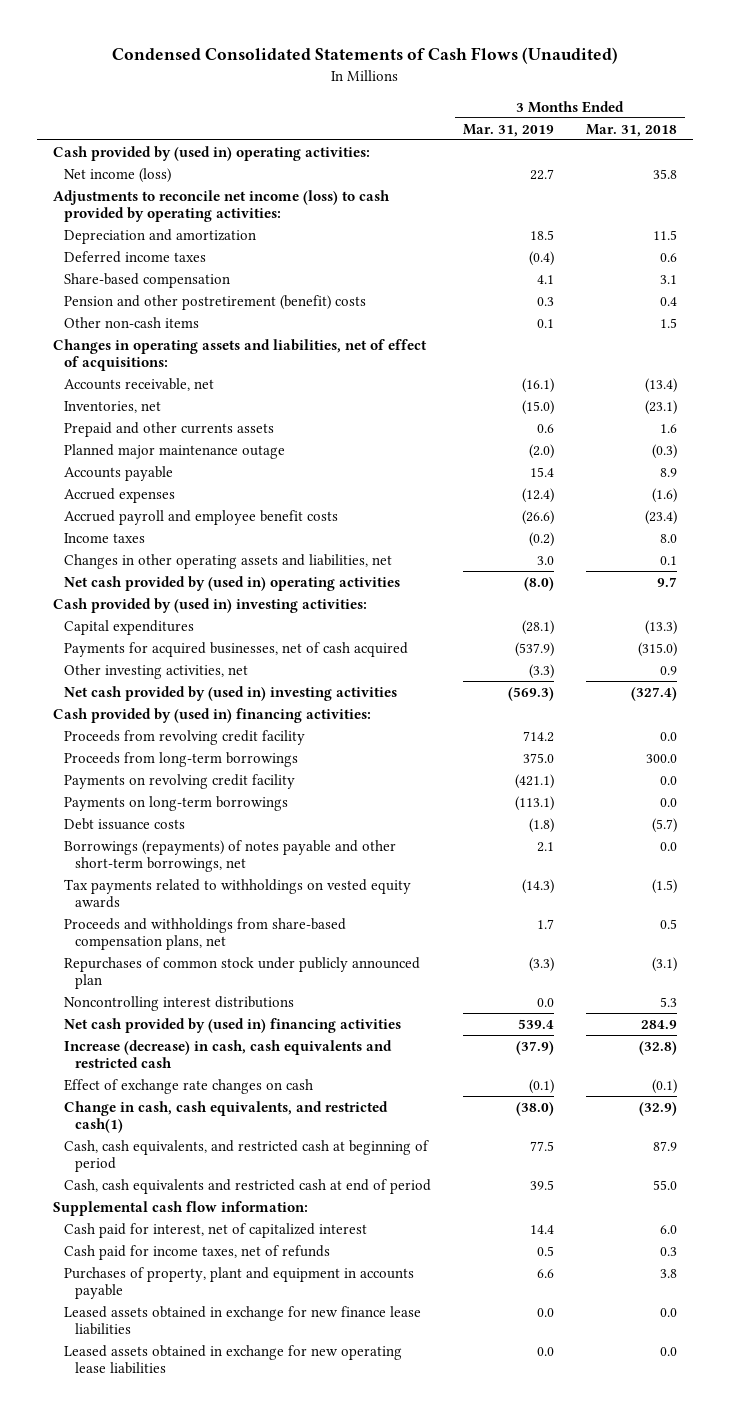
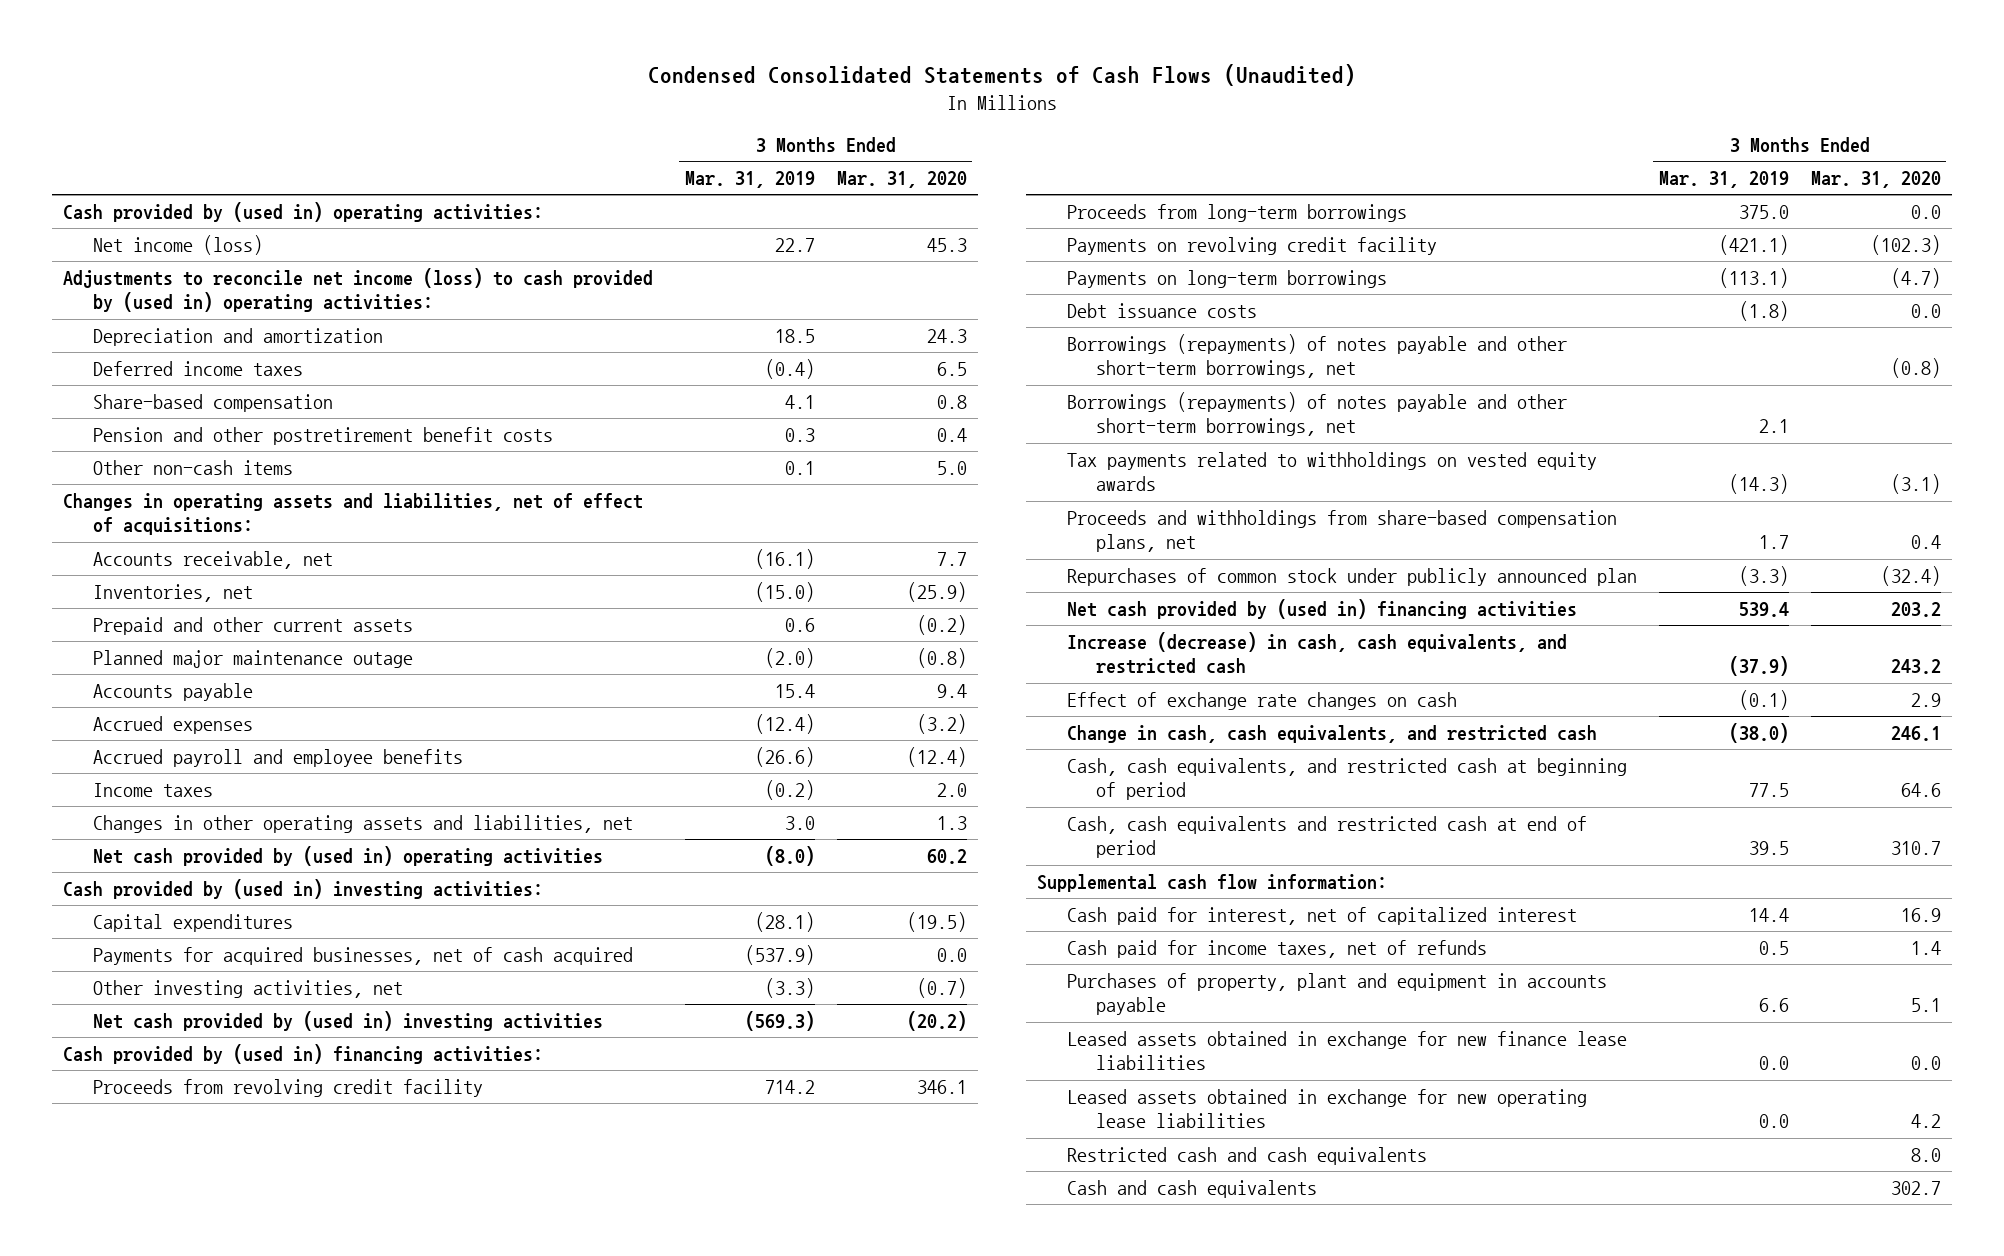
[586,123,678,137] Mar. 31, 2018 -> none
none -> [836,170,967,188] Mar. 31, 2020
[52,189,390,223] Adjustments to reconcile net income (loss) to cash provided by operating activities: -> [63,267,654,313] Adjustments to reconcile net income (loss) to cash provided by (used in) operating activities:
[63,294,366,310] Pension and other postretirement (benefit) costs -> [92,426,553,445] Pension and other postretirement benefit costs
[63,421,274,437] Prepaid and other currents assets -> [92,616,413,635] Prepaid and other current assets
[63,509,338,525] Accrued payroll and employee benefit costs -> [92,748,463,767] Accrued payroll and employee benefits
none -> [1066,333,1567,379] Borrowings (repayments) of notes payable and other short-term borrowings, net
[63,995,294,1011] Noncontrolling interest distributions -> none
[63,1039,392,1069] Increase (decrease) in cash, cash equivalents and restricted cash -> [1066,631,1567,675] Increase (decrease) in cash, cash equivalents, and restricted cash
[63,1100,388,1134] Change in cash, cash equivalents, and restricted cash(1) -> [1066,724,1597,743] Change in cash, cash equivalents, and restricted cash
none -> [1066,1146,1427,1165] Restricted cash and cash equivalents
none -> [1066,1179,1317,1198] Cash and cash equivalents

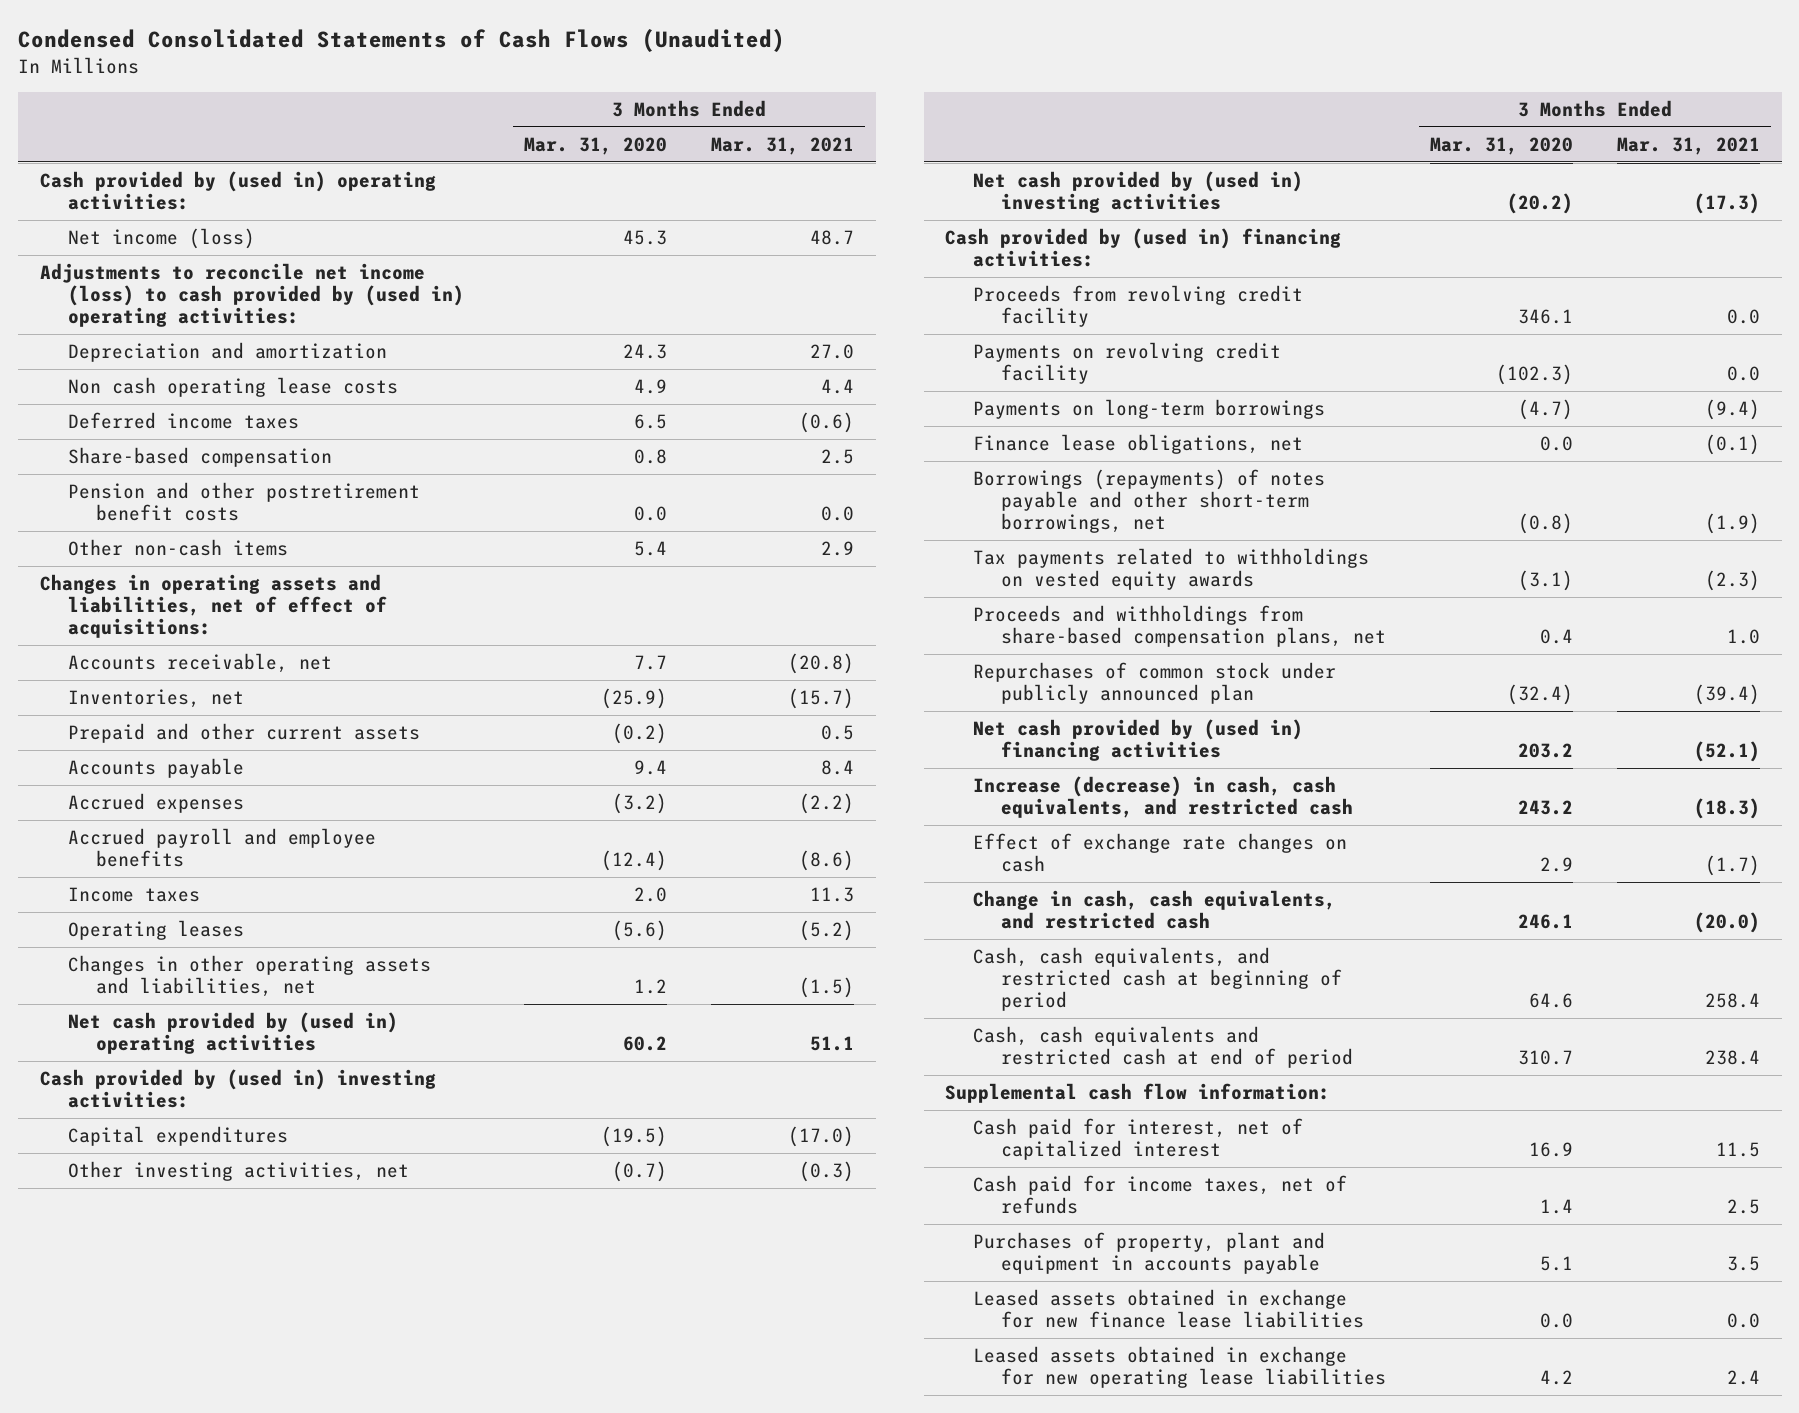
[684,170,815,188] Mar. 31, 2019 -> none
none -> [711,136,855,155] Mar. 31, 2021
none -> [67,377,398,398] Non cash operating lease costs
[936,427,967,442] 0.4 -> [634,505,668,521] 0.0
[936,460,967,475] 5.0 -> [634,541,668,557] 5.4
[92,649,413,668] Planned major maintenance outage -> none
none -> [67,920,244,941] Operating leases
[936,815,967,830] 1.3 -> [634,978,668,994] 1.2
[92,946,633,965] Payments for acquired businesses, net of cash acquired -> none
[1066,203,1407,222] Proceeds from long-term borrowings -> none
[1066,302,1257,318] Debt issuance costs -> none
none -> [973,434,1304,455] Finance lease obligations, net
[1066,391,1567,437] Borrowings (repayments) of notes payable and other short-term borrowings, net -> none
[1066,1146,1427,1165] Restricted cash and cash equivalents -> none
[1066,1179,1317,1198] Cash and cash equivalents -> none

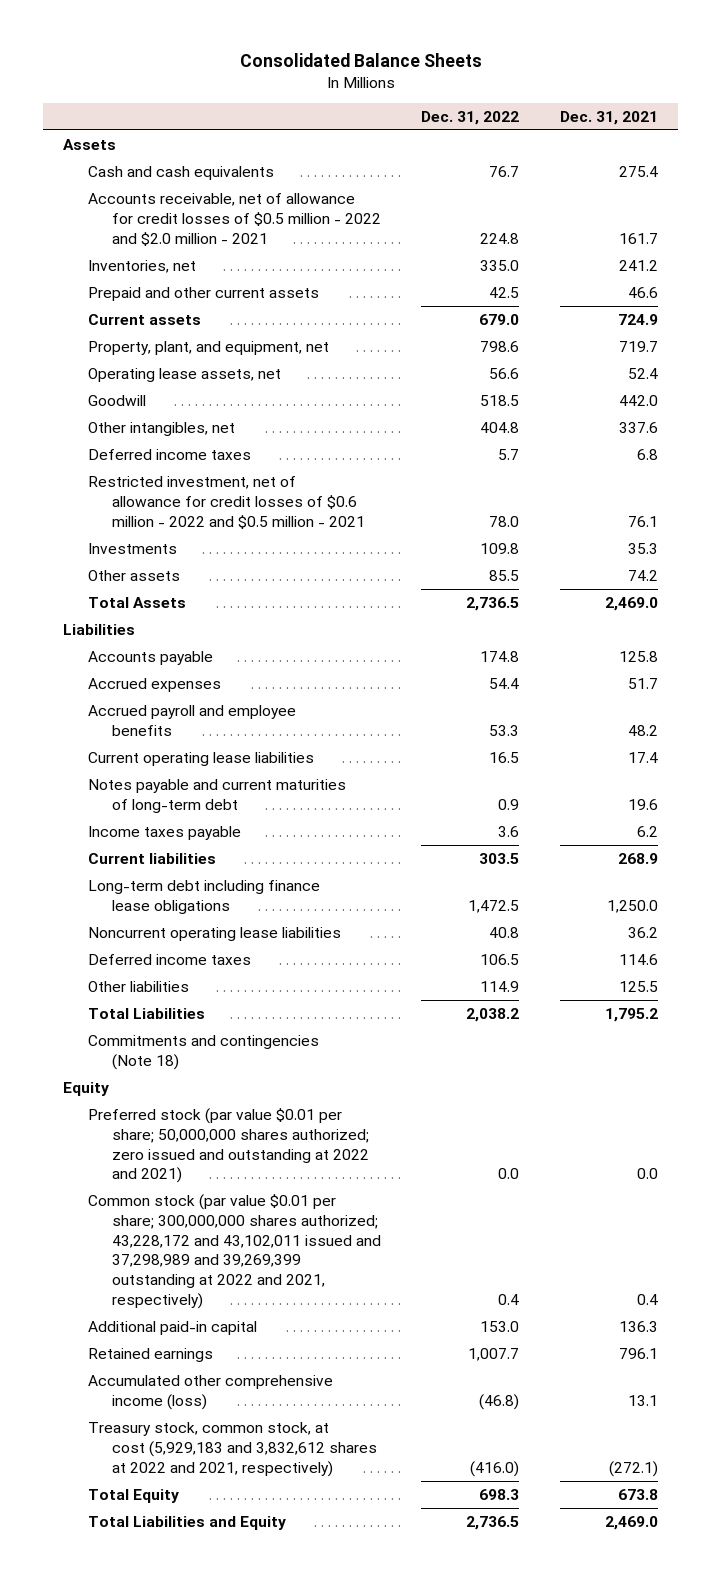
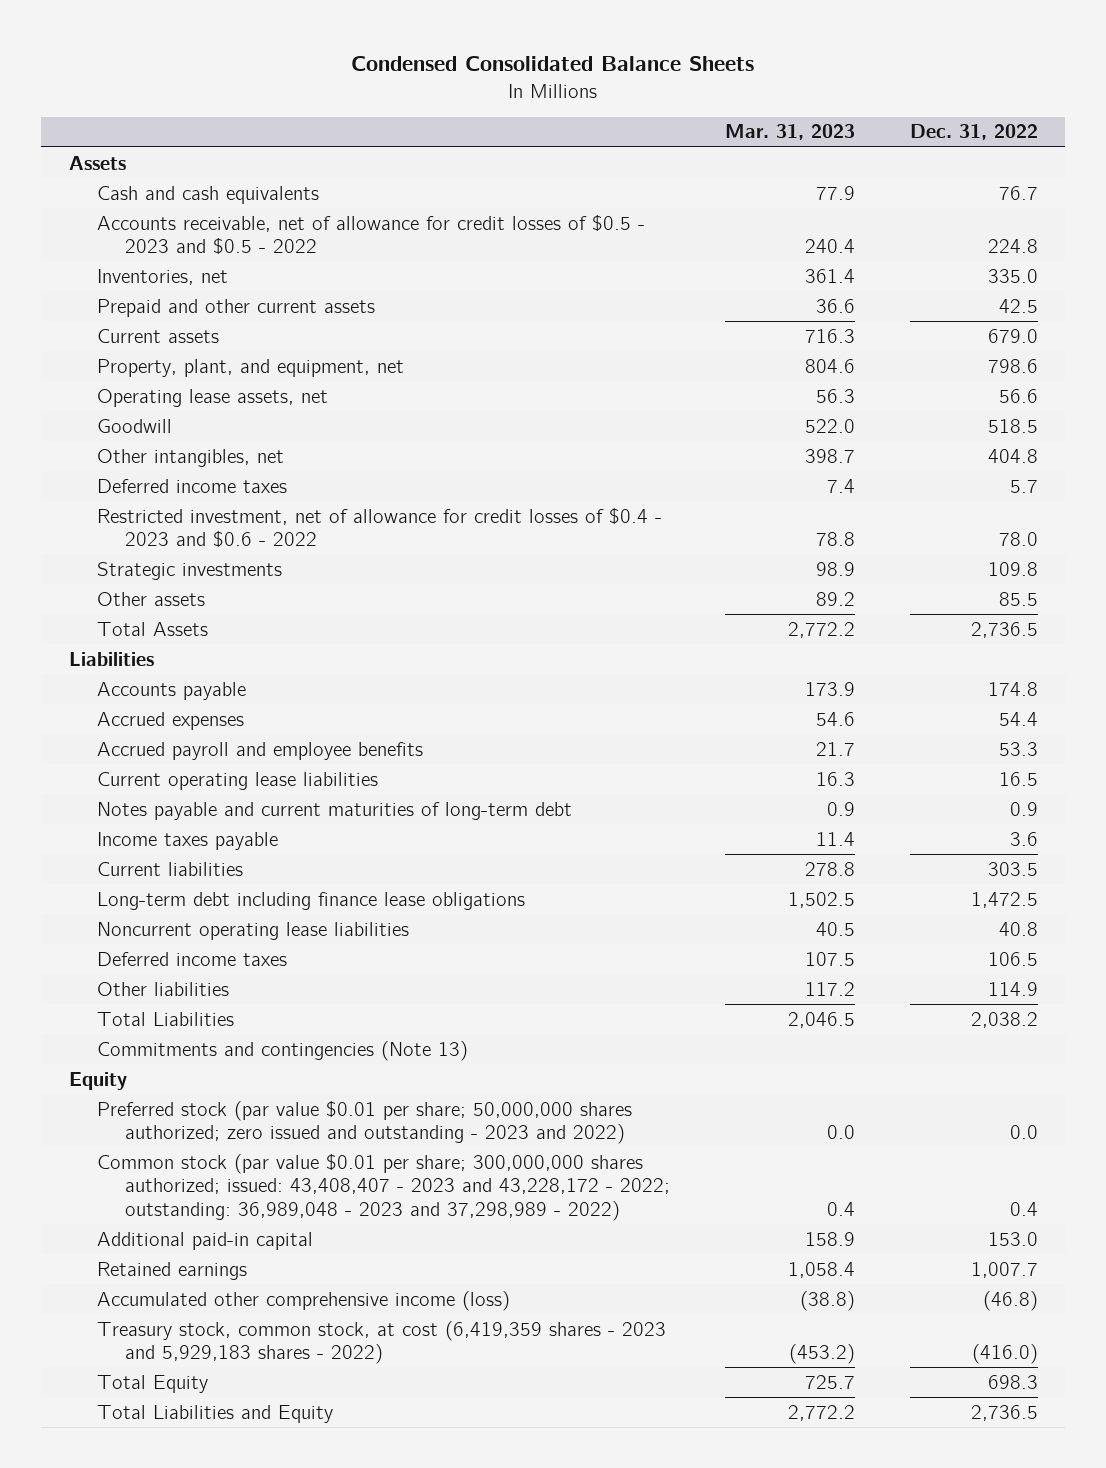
[239,53,482,68] Consolidated Balance Sheets -> [351,56,755,72] Condensed Consolidated Balance Sheets
[559,110,658,125] Dec. 31, 2021 -> none
none -> [725,124,856,141] Mar. 31, 2023
[87,192,382,246] Accounts receivable, net of allowance for credit losses of $0.5 million - 2022 and $2.0 million - 2021 -> [97,214,646,255] Accounts receivable, net of allowance for credit losses of $0.5 - 2023 and $0.5 - 2022
[87,475,366,529] Restricted investment, net of allowance for credit losses of $0.6 million - 2022 and $0.5 million - 2021 -> [97,507,663,548] Restricted investment, net of allowance for credit losses of $0.4 - 2023 and $0.6 - 2022
[87,542,177,554] Investments -> [97,561,283,580] Strategic investments
[87,1034,319,1070] Commitments and contingencies (Note 18) -> [97,1040,469,1061] Commitments and contingencies (Note 13)
[87,1107,370,1184] Preferred stock (par value $0.01 per share; 50,000,000 shares authorized; zero issued and outstanding at 2022 and 2021) -> [97,1100,633,1145] Preferred stock (par value $0.01 per share; 50,000,000 shares authorized; zero issued and outstanding - 2023 and 2022)
[87,1193,382,1309] Common stock (par value $0.01 per share; 300,000,000 shares authorized; 43,228,172 and 43,102,011 issued and 37,298,989 and 39,269,399 outstanding at 2022 and 2021, respectively) -> [97,1153,671,1221] Common stock (par value $0.01 per share; 300,000,000 shares authorized; issued: 43,408,407 - 2023 and 43,228,172 - 2022; outstanding: 36,989,048 - 2023 and 37,298,989 - 2022)
[87,1421,378,1477] Treasury stock, common stock, at cost (5,929,183 and 3,832,612 shares at 2022 and 2021, respectively) -> [97,1320,667,1365] Treasury stock, common stock, at cost (6,419,359 shares - 2023 and 5,929,183 shares - 2022)

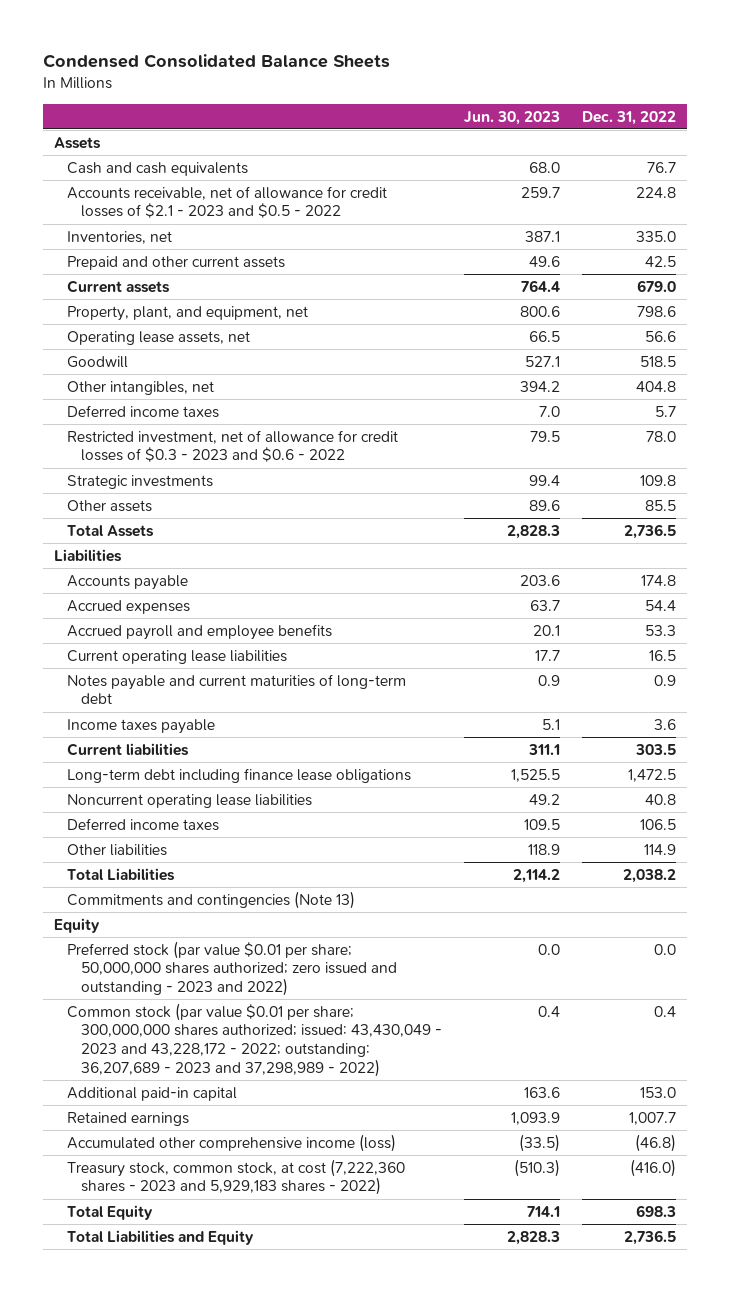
[725,124,856,141] Mar. 31, 2023 -> none
none -> [464,110,561,125] Jun. 30, 2023
[97,214,646,255] Accounts receivable, net of allowance for credit losses of $0.5 - 2023 and $0.5 - 2022 -> [67,185,388,219] Accounts receivable, net of allowance for credit losses of $2.1 - 2023 and $0.5 - 2022
[97,507,663,548] Restricted investment, net of allowance for credit losses of $0.4 - 2023 and $0.6 - 2022 -> [67,429,399,463] Restricted investment, net of allowance for credit losses of $0.3 - 2023 and $0.6 - 2022
[97,1153,671,1221] Common stock (par value $0.01 per share; 300,000,000 shares authorized; issued: 43,408,407 - 2023 and 43,228,172 - 2022; outstanding: 36,989,048 - 2023 and 37,298,989 - 2022) -> [67,1002,443,1077] Common stock (par value $0.01 per share; 300,000,000 shares authorized; issued: 43,430,049 - 2023 and 43,228,172 - 2022; outstanding: 36,207,689 - 2023 and 37,298,989 - 2022)
[97,1320,667,1365] Treasury stock, common stock, at cost (6,419,359 shares - 2023 and 5,929,183 shares - 2022) -> [67,1158,406,1196] Treasury stock, common stock, at cost (7,222,360 shares - 2023 and 5,929,183 shares - 2022)

